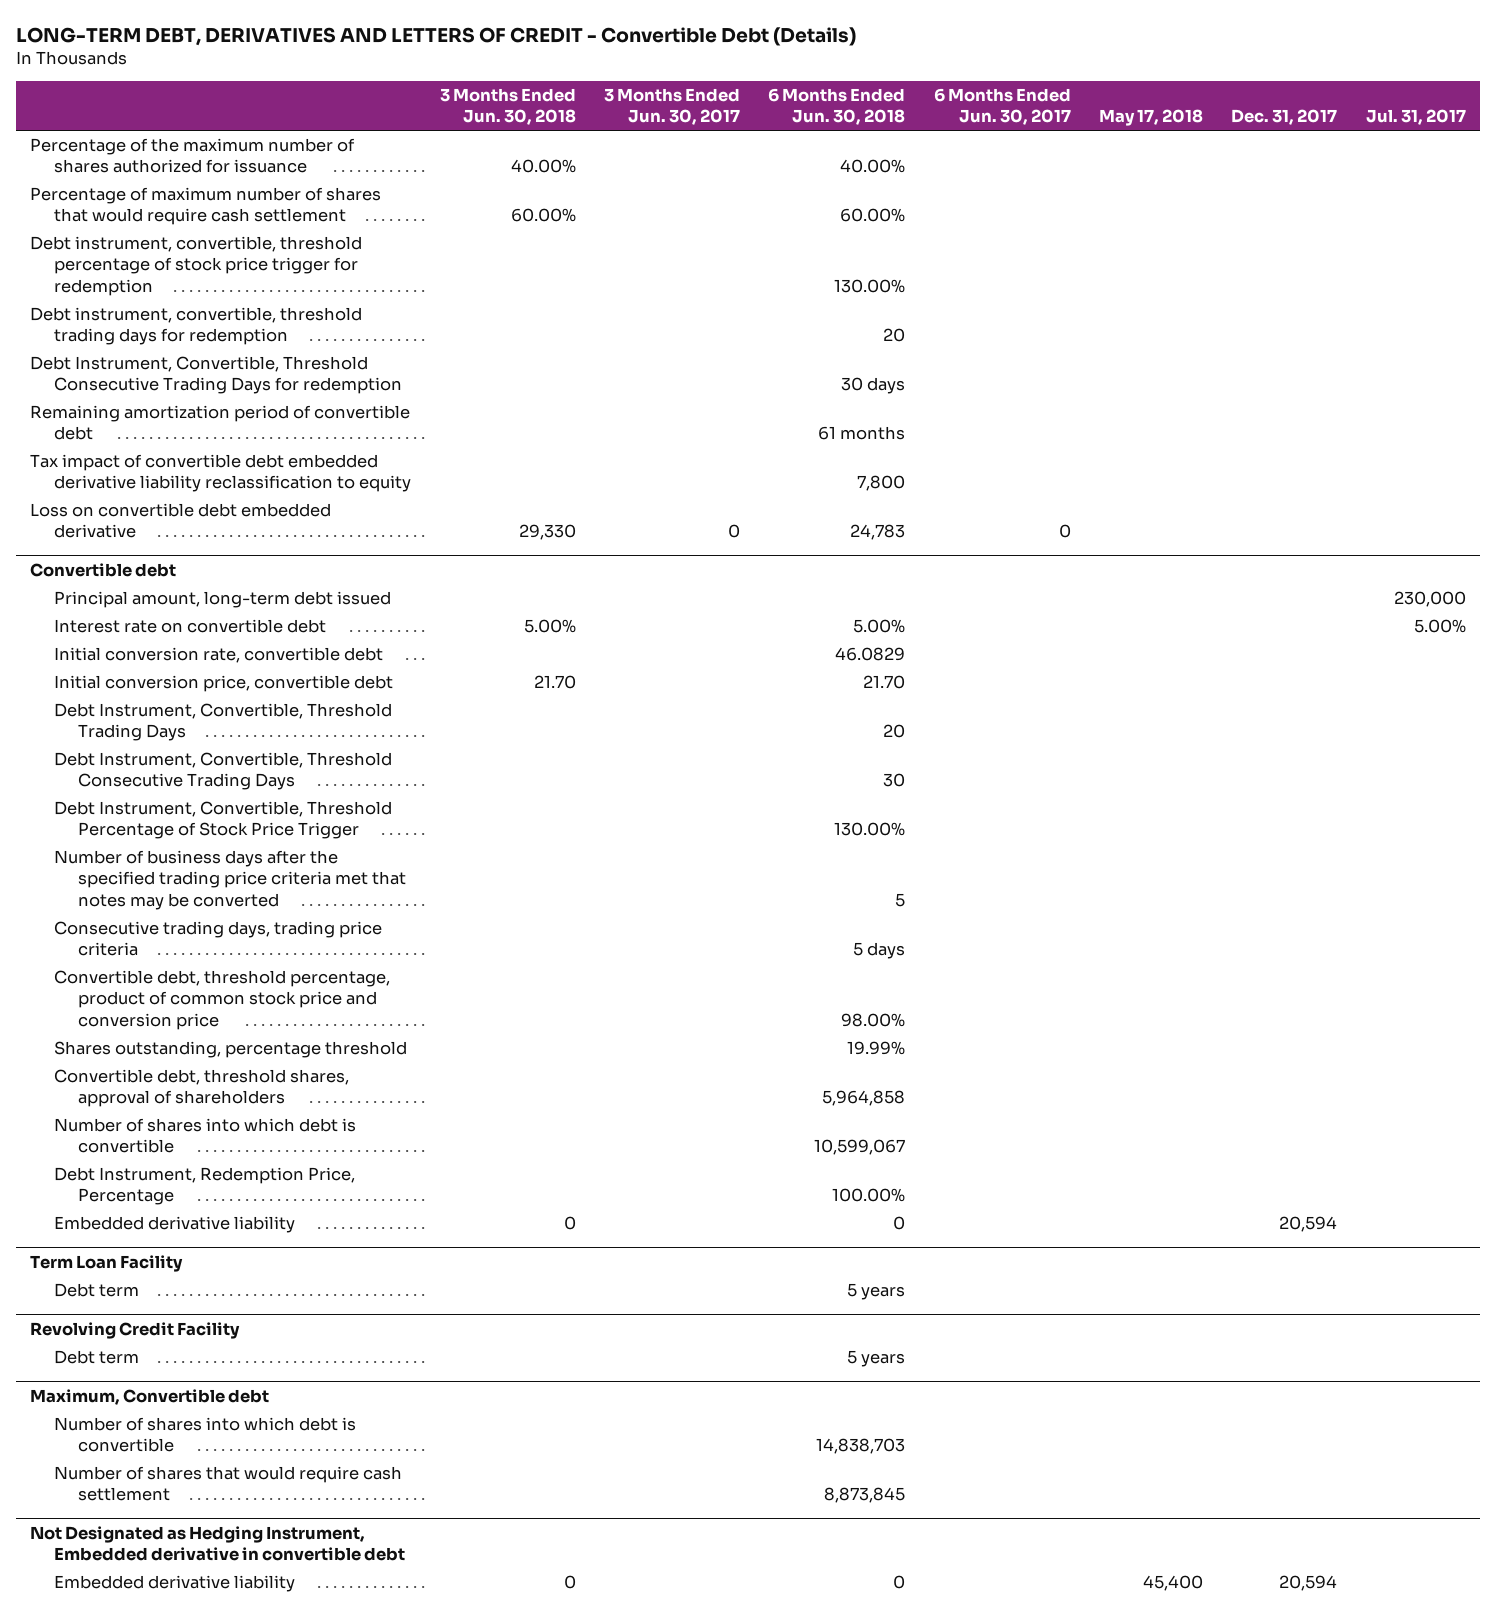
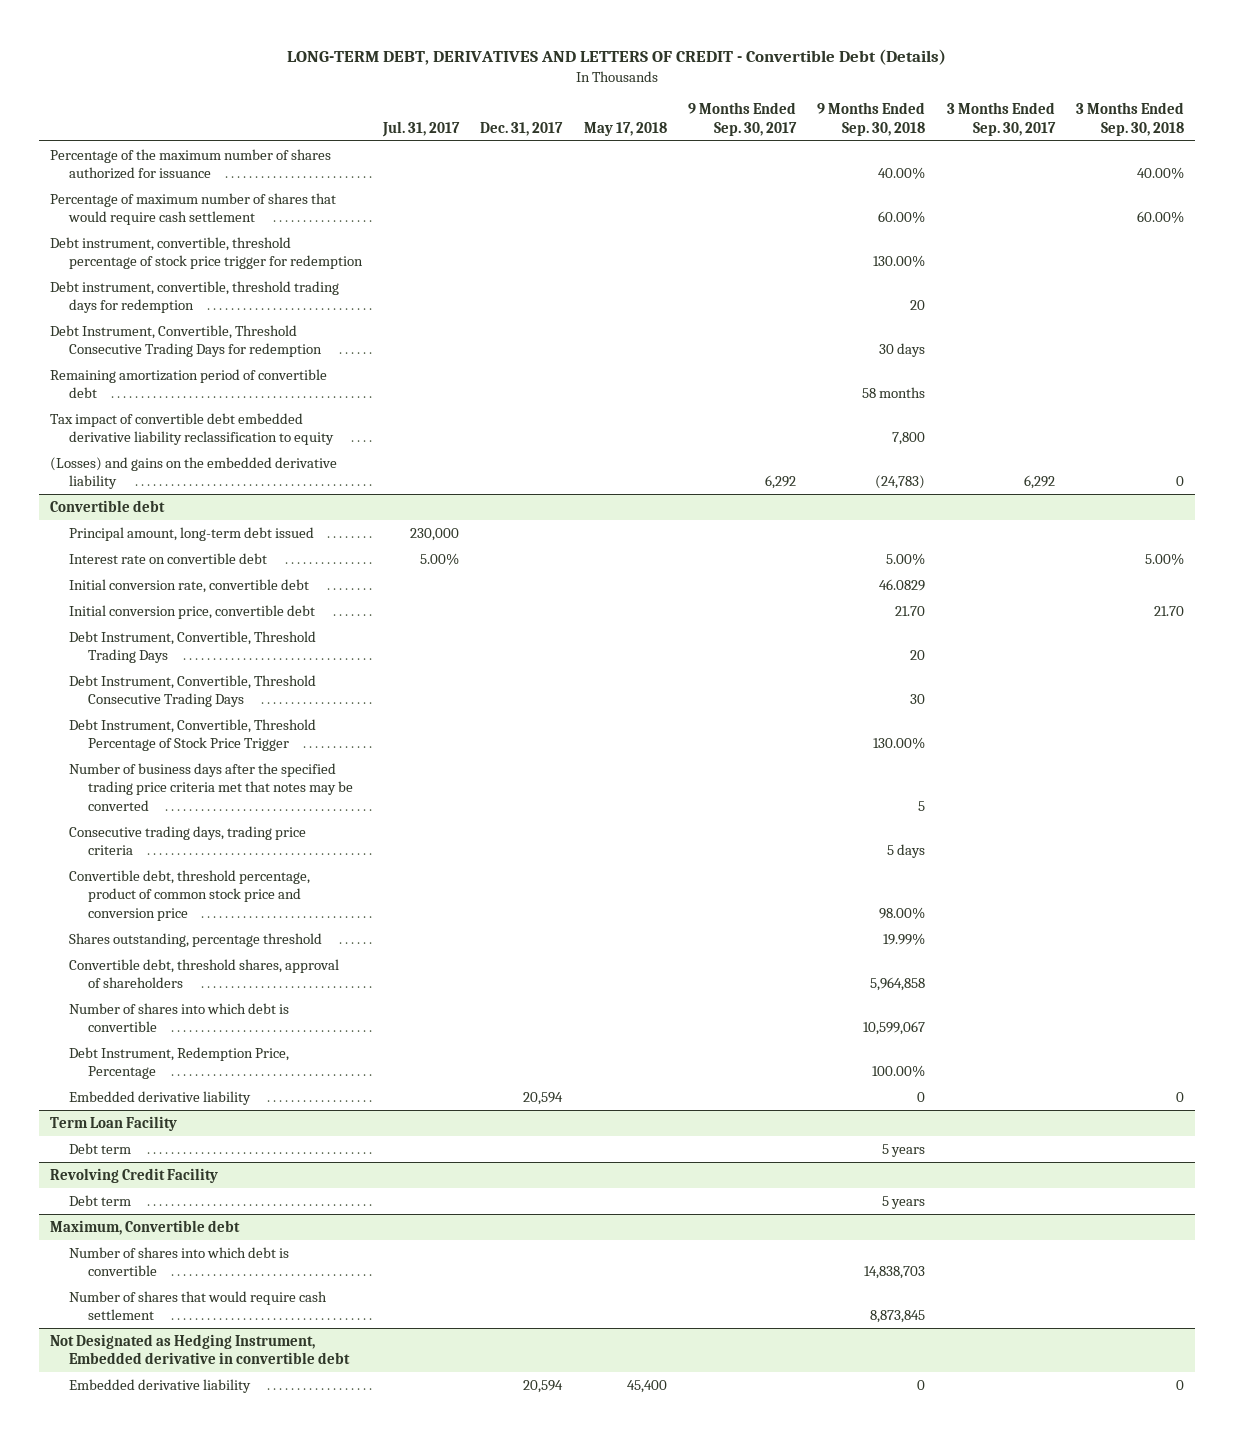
[439,87,576,126] 3 Months Ended Jun. 30, 2018 -> none
[603,87,740,126] 3 Months Ended Jun. 30, 2017 -> none
[768,87,906,126] 6 Months Ended Jun. 30, 2018 -> none
[933,87,1071,126] 6 Months Ended Jun. 30, 2017 -> none
none -> [688,102,798,136] 9 Months Ended Sep. 30, 2017
none -> [817,102,926,136] 9 Months Ended Sep. 30, 2018
none -> [946,102,1056,136] 3 Months Ended Sep. 30, 2017
none -> [1076,102,1185,136] 3 Months Ended Sep. 30, 2018
[30,503,332,539] Loss on convertible debt embedded derivative -> [49,456,337,490] (Losses) and gains on the embedded derivative liability

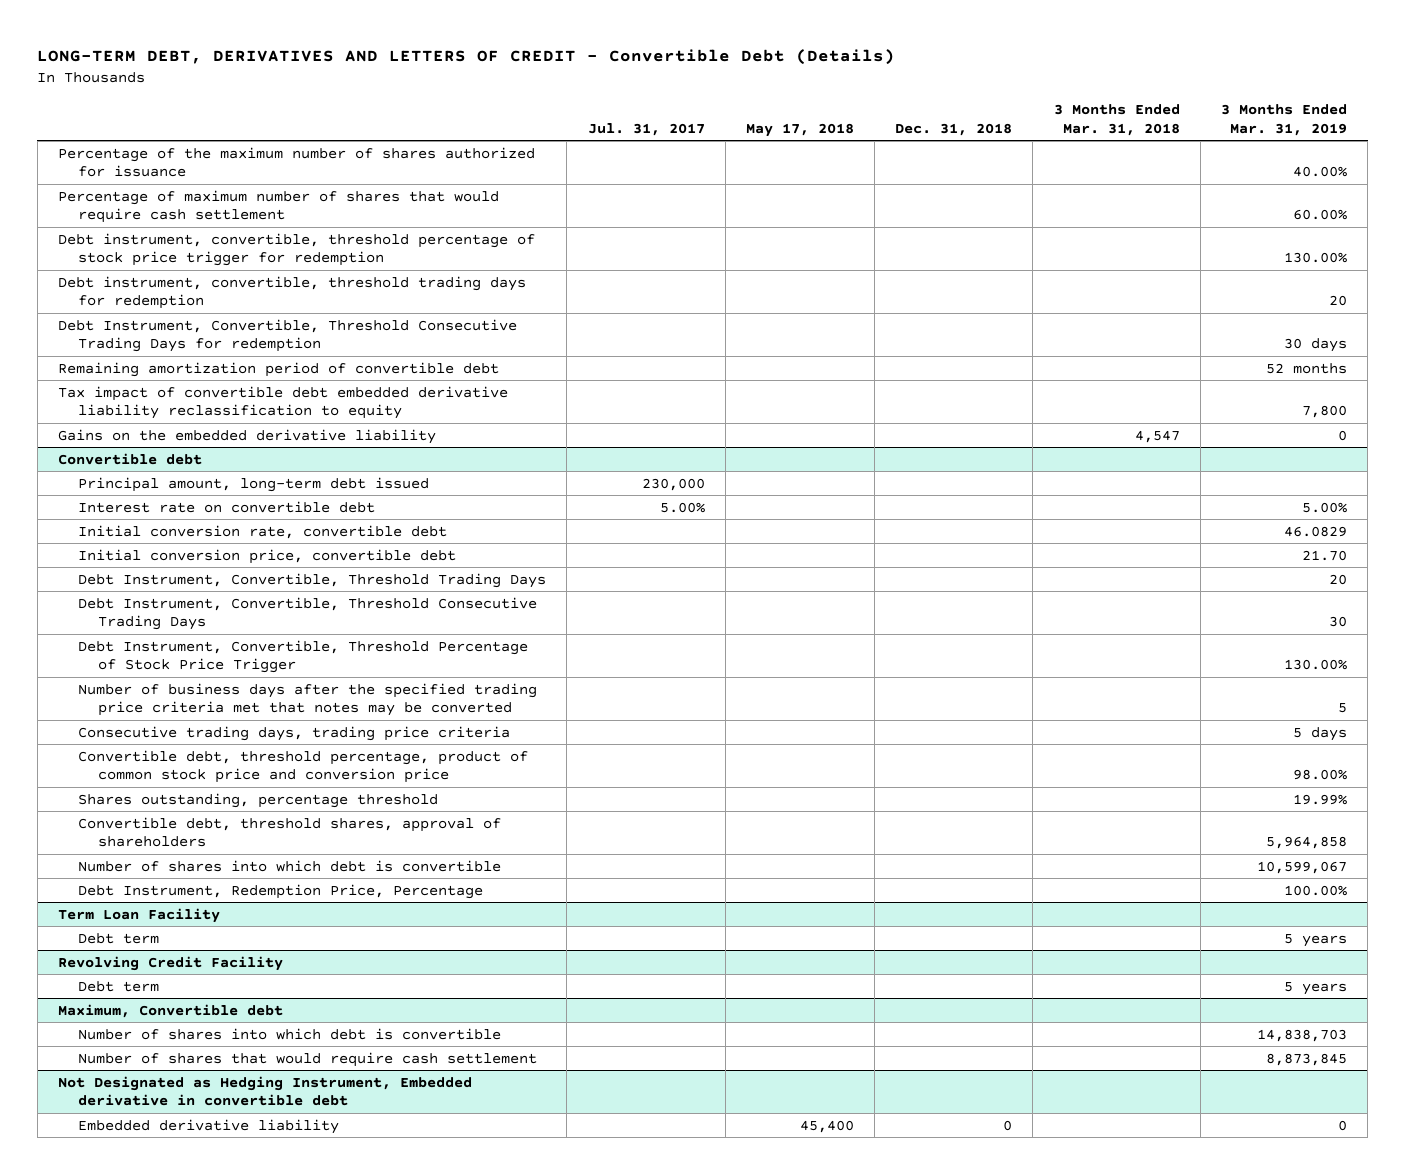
[480,121,564,136] Dec. 31, 2017 -> none
[688,102,798,136] 9 Months Ended Sep. 30, 2017 -> none
[817,102,926,136] 9 Months Ended Sep. 30, 2018 -> none
[946,102,1056,136] 3 Months Ended Sep. 30, 2017 -> none
[1076,102,1185,136] 3 Months Ended Sep. 30, 2018 -> none
none -> [895,122,1013,136] Dec. 31, 2018
none -> [1053,103,1180,136] 3 Months Ended Mar. 31, 2018
none -> [1220,103,1347,136] 3 Months Ended Mar. 31, 2019
[49,456,337,490] (Losses) and gains on the embedded derivative liability -> [58,428,437,444] Gains on the embedded derivative liability
[68,1090,251,1105] Embedded derivative liability -> none

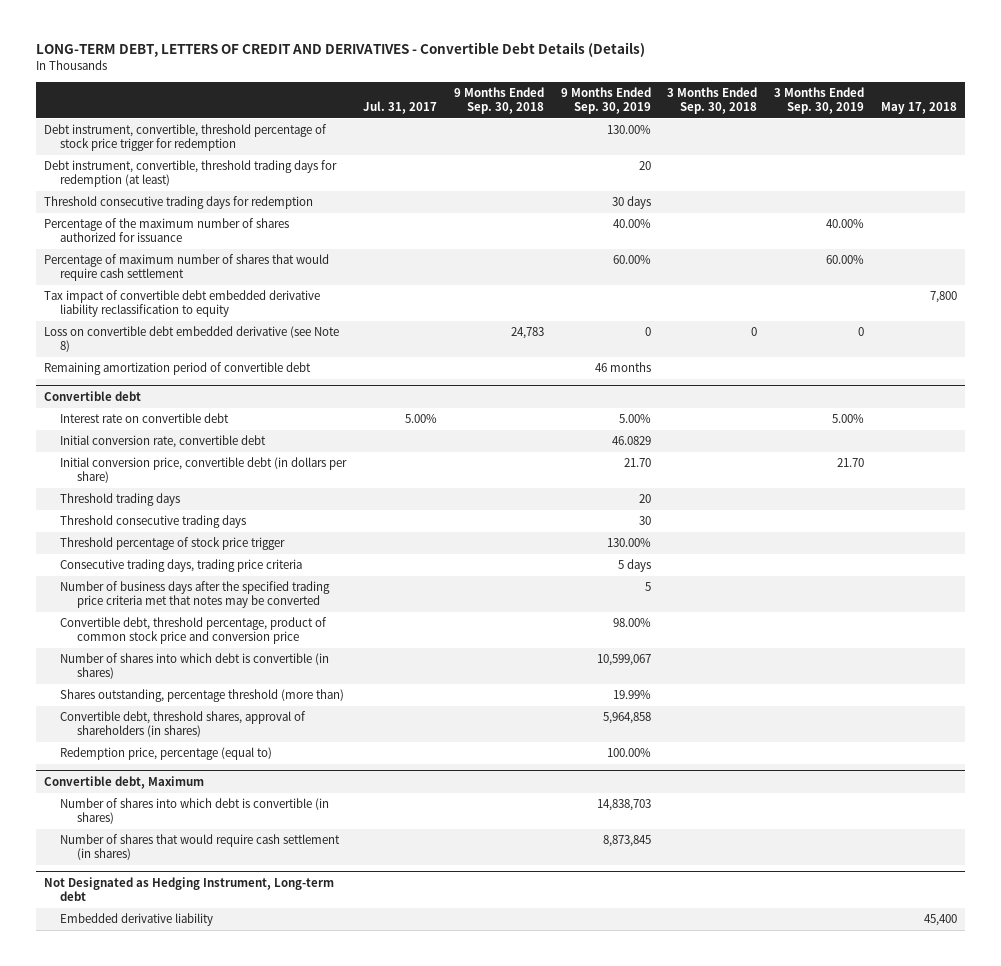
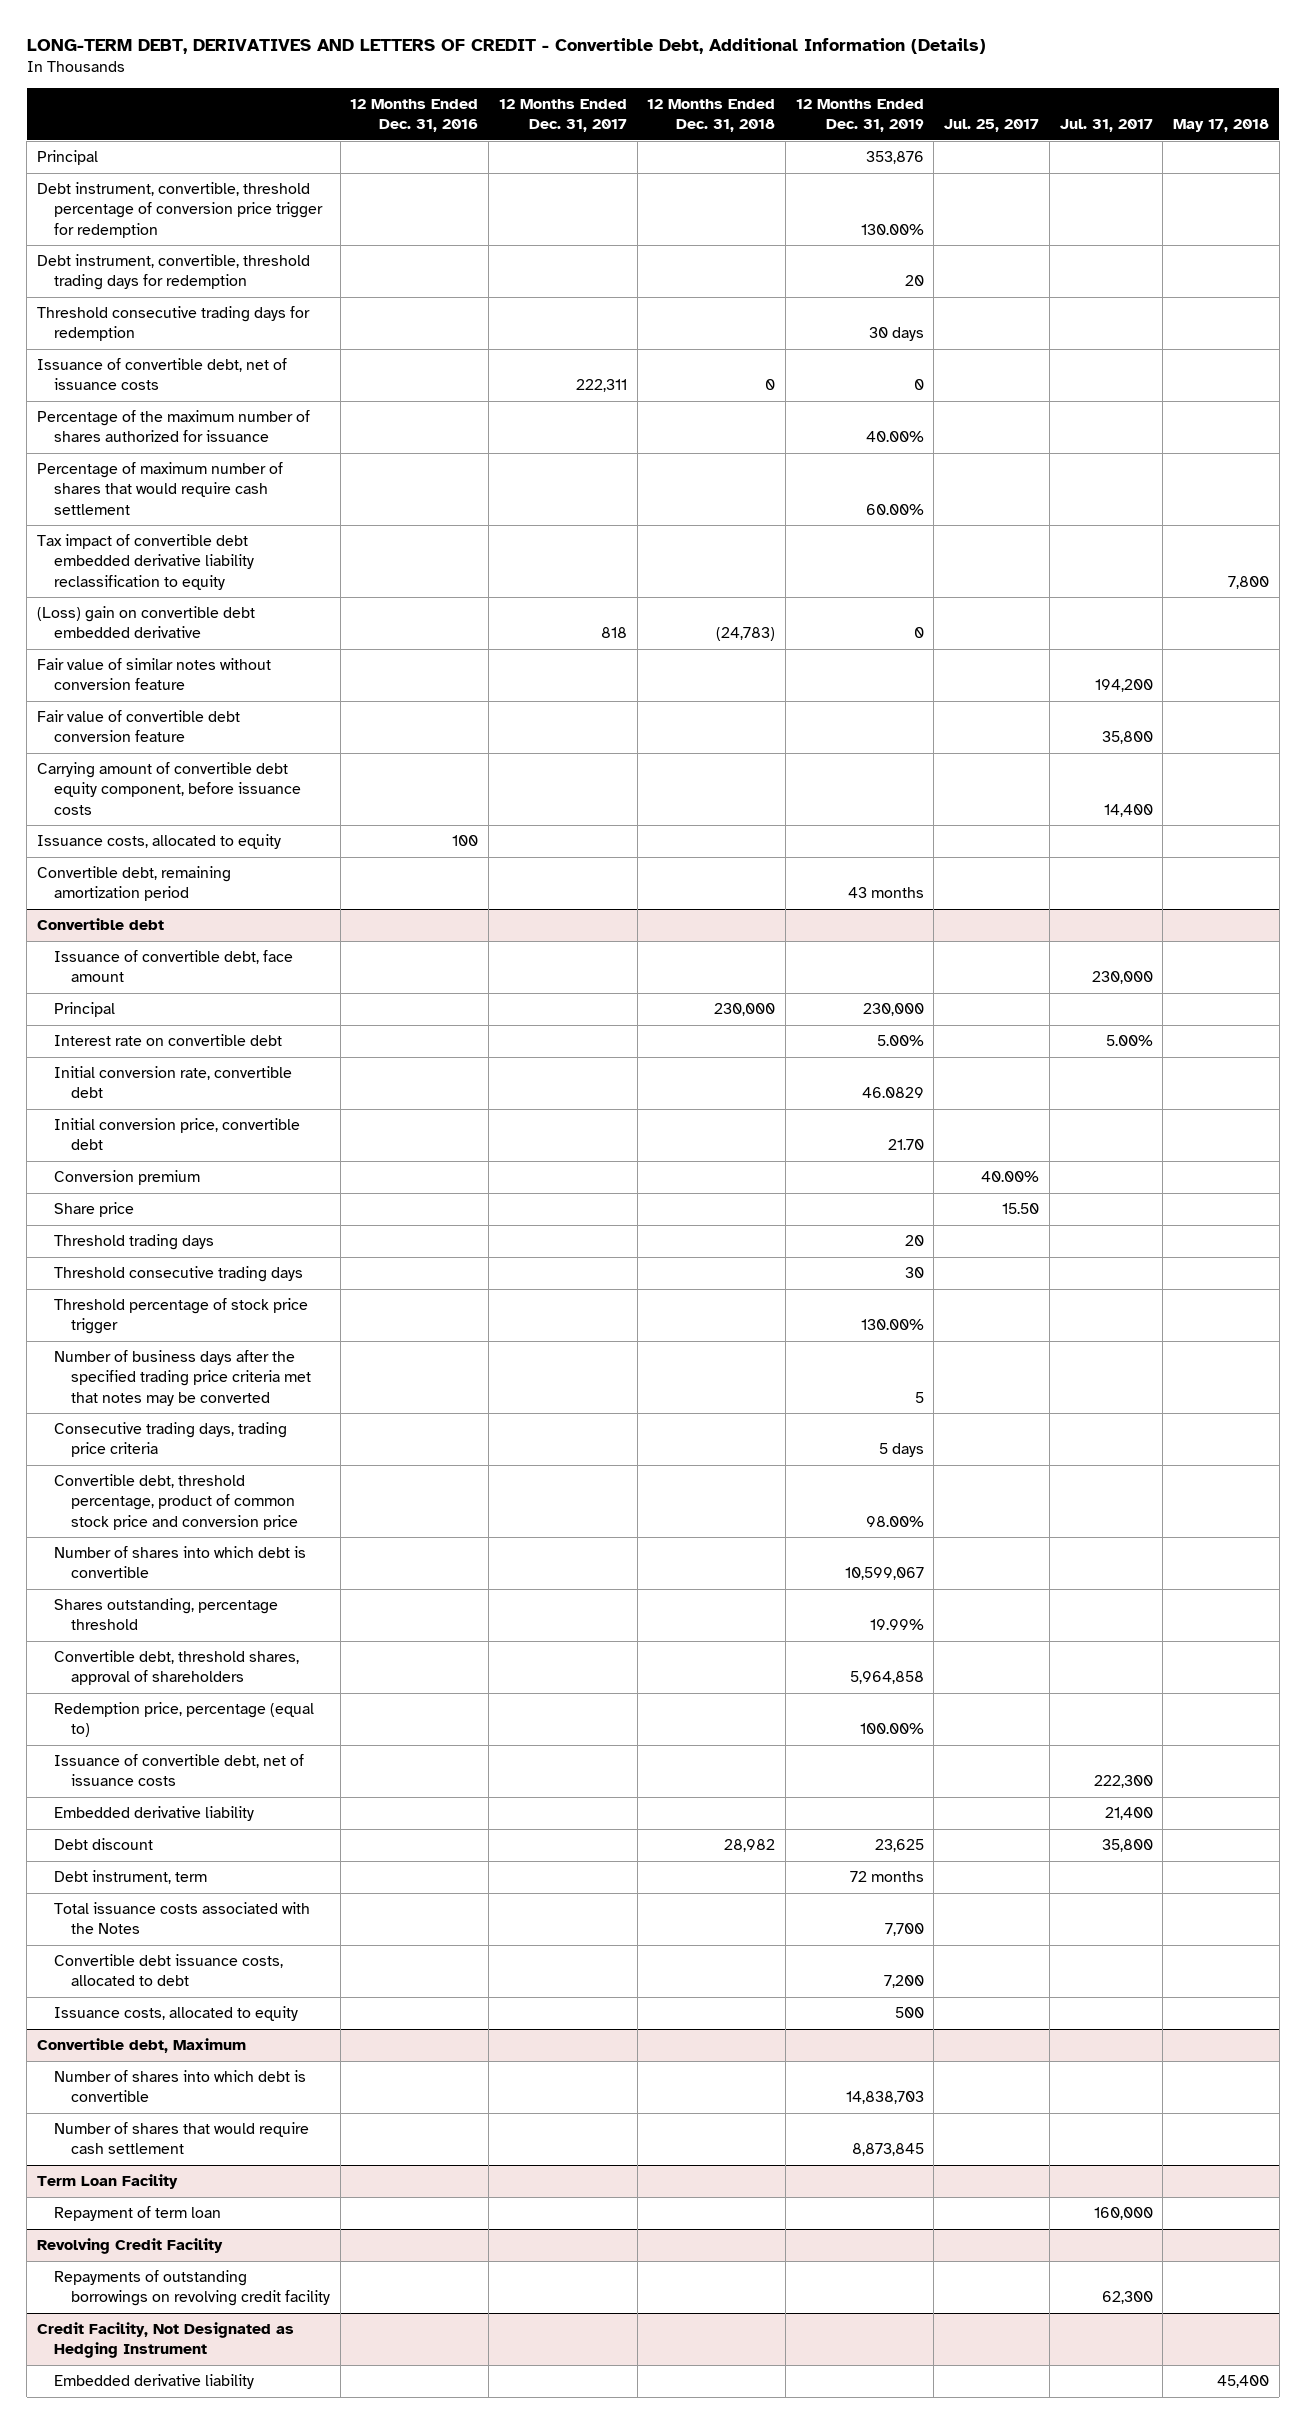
[35,42,645,58] LONG-TERM DEBT, LETTERS OF CREDIT AND DERIVATIVES - Convertible Debt Details (Details) -> [26,37,986,54] LONG-TERM DEBT, DERIVATIVES AND LETTERS OF CREDIT - Convertible Debt, Additional Information (Details)
[453,86,544,114] 9 Months Ended Sep. 30, 2018 -> none
[560,86,651,114] 9 Months Ended Sep. 30, 2019 -> none
[667,86,758,114] 3 Months Ended Sep. 30, 2018 -> none
[774,86,865,114] 3 Months Ended Sep. 30, 2019 -> none
none -> [350,98,479,132] 12 Months Ended Dec. 31, 2016
none -> [498,98,627,132] 12 Months Ended Dec. 31, 2017
none -> [647,98,776,132] 12 Months Ended Dec. 31, 2018
none -> [795,98,924,132] 12 Months Ended Dec. 31, 2019
none -> [944,118,1040,132] Jul. 25, 2017
none -> [36,150,98,166] Principal
[44,124,328,152] Debt instrument, convertible, threshold percentage of stock price trigger for redemption -> [36,182,323,238] Debt instrument, convertible, threshold percentage of conversion price trigger for redemption
[44,160,338,188] Debt instrument, convertible, threshold trading days for redemption (at least) -> [36,254,310,291] Debt instrument, convertible, threshold trading days for redemption
none -> [36,358,287,391] Issuance of convertible debt, net of issuance costs
[44,326,340,353] Loss on convertible debt embedded derivative (see Note 8) -> [36,606,255,639] (Loss) gain on convertible debt embedded derivative
none -> [36,658,271,691] Fair value of similar notes without conversion feature
none -> [36,710,240,743] Fair value of convertible debt conversion feature
none -> [36,762,301,815] Carrying amount of convertible debt equity component, before issuance costs
none -> [36,834,281,850] Issuance costs, allocated to equity
[44,362,312,376] Remaining amortization period of convertible debt -> [36,866,231,902] Convertible debt, remaining amortization period
none -> [53,950,293,983] Issuance of convertible debt, face amount
none -> [53,1002,115,1018] Principal
[60,457,348,484] Initial conversion price, convertible debt (in dollars per share) -> [53,1118,300,1151] Initial conversion price, convertible debt
none -> [53,1170,200,1186] Conversion premium
none -> [53,1202,134,1218] Share price
[60,559,303,573] Consecutive trading days, trading price criteria -> [53,1422,287,1458] Consecutive trading days, trading price criteria
[60,653,330,680] Number of shares into which debt is convertible (in shares) -> [53,1546,306,1579] Number of shares into which debt is convertible
[60,689,345,703] Shares outstanding, percentage threshold (more than) -> [53,1598,278,1631] Shares outstanding, percentage threshold
[60,711,307,738] Convertible debt, threshold shares, approval of shareholders (in shares) -> [53,1650,299,1686] Convertible debt, threshold shares, approval of shareholders
none -> [53,1754,304,1787] Issuance of convertible debt, net of issuance costs
none -> [53,1806,254,1822] Embedded derivative liability
none -> [53,1838,153,1851] Debt discount
none -> [53,1870,207,1885] Debt instrument, term
none -> [53,1902,310,1935] Total issuance costs associated with the Notes
none -> [53,1954,283,1987] Convertible debt issuance costs, allocated to debt
none -> [53,2006,298,2022] Issuance costs, allocated to equity
[60,798,330,825] Number of shares into which debt is convertible (in shares) -> [53,2070,306,2103] Number of shares into which debt is convertible
[60,834,341,861] Number of shares that would require cash settlement (in shares) -> [53,2122,309,2155] Number of shares that would require cash settlement
none -> [36,2174,178,2190] Term Loan Facility
none -> [53,2206,221,2222] Repayment of term loan
none -> [36,2238,223,2255] Revolving Credit Facility
none -> [53,2270,331,2307] Repayments of outstanding borrowings on revolving credit facility
[44,877,335,901] Not Designated as Hedging Instrument, Long-term debt -> [36,2322,294,2359] Credit Facility, Not Designated as Hedging Instrument

